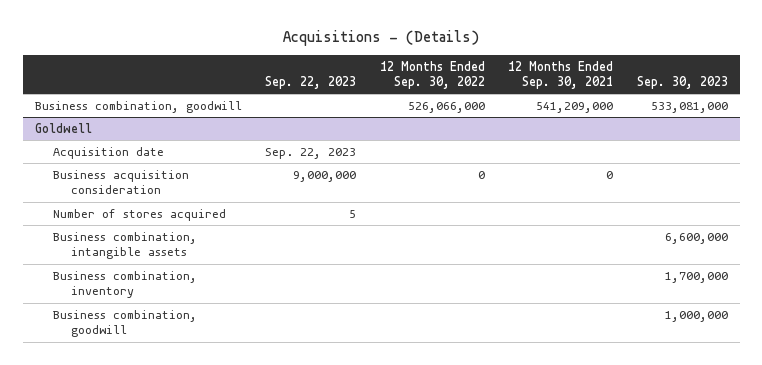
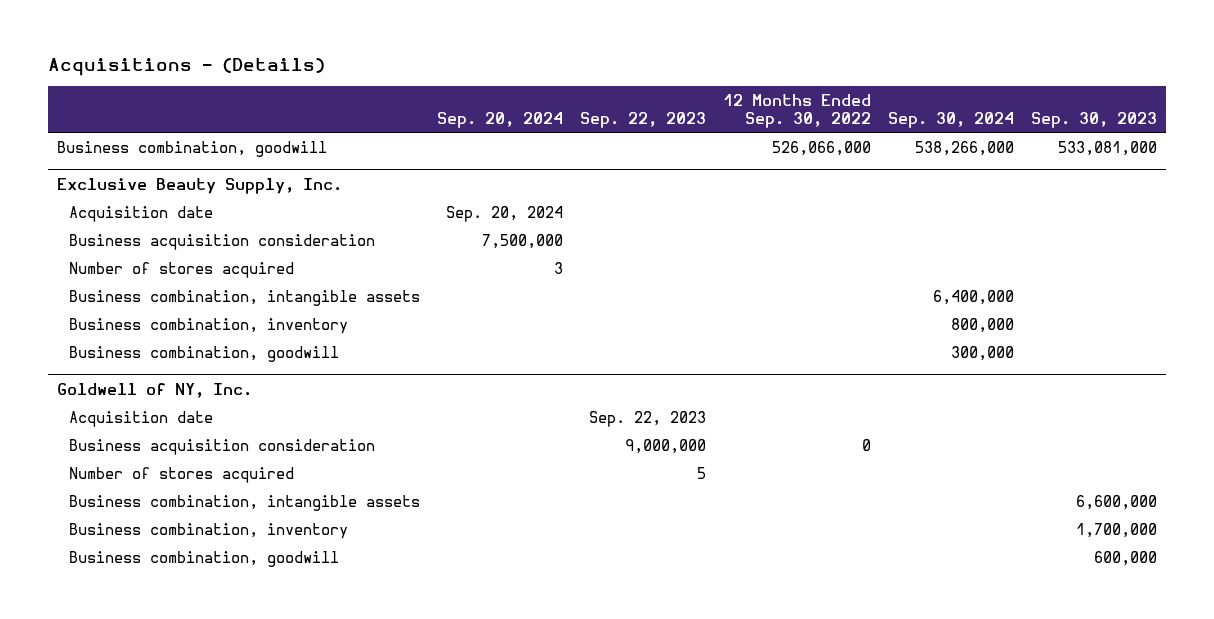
[508,60,614,90] 12 Months Ended Sep. 30, 2021 -> none
none -> [436,111,563,128] Sep. 20, 2024
none -> [888,111,1015,128] Sep. 30, 2024
none -> [56,177,342,194] Exclusive Beauty Supply, Inc.
none -> [68,205,213,222] Acquisition date
none -> [68,233,375,250] Business acquisition consideration
none -> [68,261,294,278] Number of stores acquired
none -> [68,289,420,306] Business combination, intangible assets
none -> [68,317,348,334] Business combination, inventory
none -> [68,345,339,362] Business combination, goodwill
[34,122,92,133] Goldwell -> [56,382,252,398] Goldwell of NY, Inc.
[664,310,728,322] 1,000,000 -> [1094,550,1158,566] 600,000

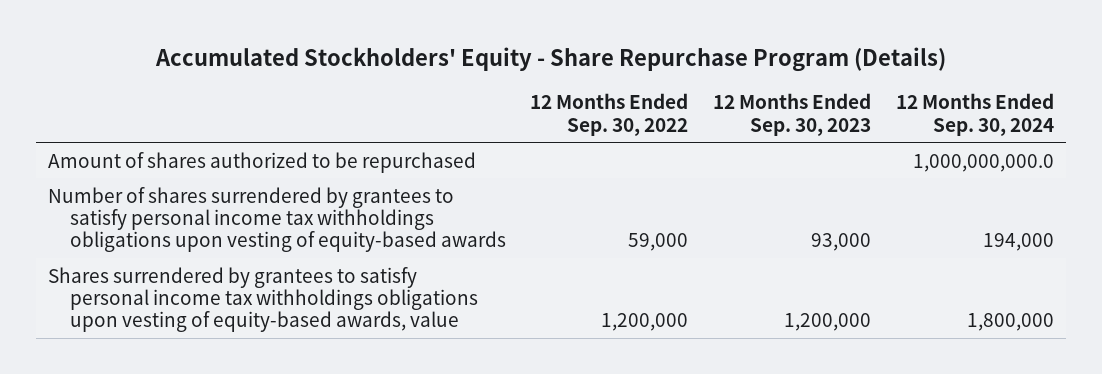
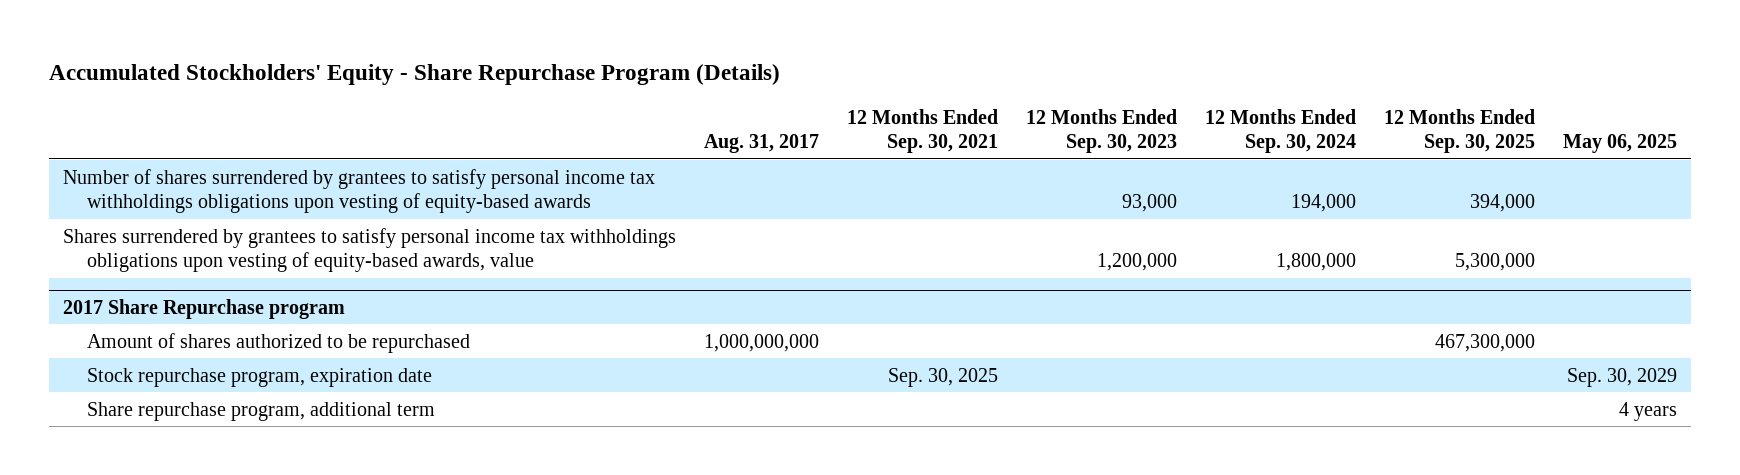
[530,93,689,136] 12 Months Ended Sep. 30, 2022 -> none
none -> [703,134,819,154] Aug. 31, 2017
none -> [846,108,998,154] 12 Months Ended Sep. 30, 2021
none -> [1384,108,1536,154] 12 Months Ended Sep. 30, 2025
none -> [1563,134,1678,154] May 06, 2025
[48,151,477,173] Amount of shares authorized to be repurchased -> none
none -> [62,298,345,319] 2017 Share Repurchase program
none -> [86,332,470,353] Amount of shares authorized to be repurchased
none -> [86,367,432,387] Stock repurchase program, expiration date
none -> [86,401,435,421] Share repurchase program, additional term

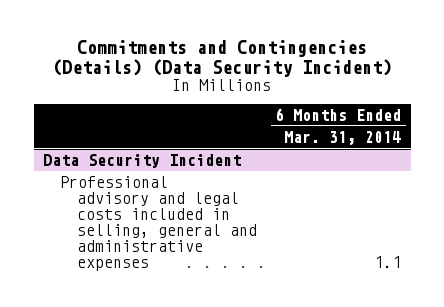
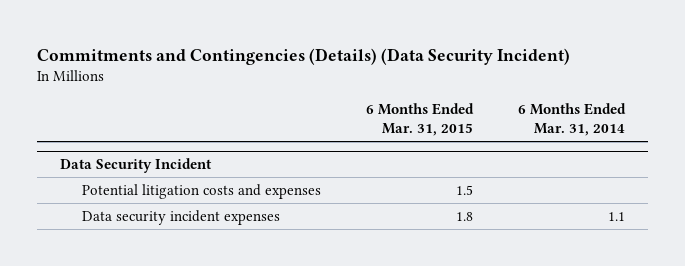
none -> [365,103,474,136] 6 Months Ended Mar. 31, 2015
none -> [81,184,321,200] Potential litigation costs and expenses
[60,175,258,271] Professional advisory and legal costs included in selling, general and administrative expenses -> [81,210,280,226] Data security incident expenses

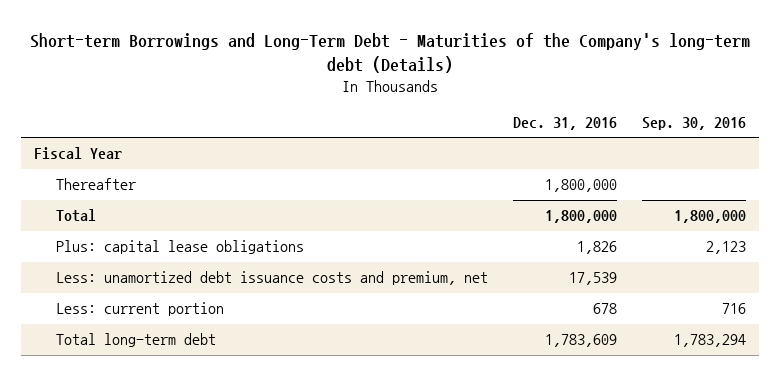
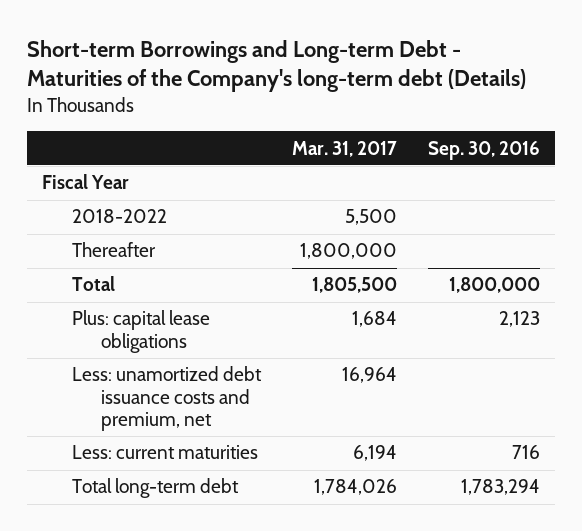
[30,32,751,73] Short-term Borrowings and Long-Term Debt - Maturities of the Company's long-term debt (Details) -> [26,39,526,93] Short-term Borrowings and Long-term Debt - Maturities of the Company's long-term debt (Details)
[513,116,618,130] Dec. 31, 2016 -> none
none -> [291,140,397,157] Mar. 31, 2017
none -> [71,209,167,224] 2018-2022
[56,302,225,317] Less: current portion -> [71,445,258,460] Less: current maturities

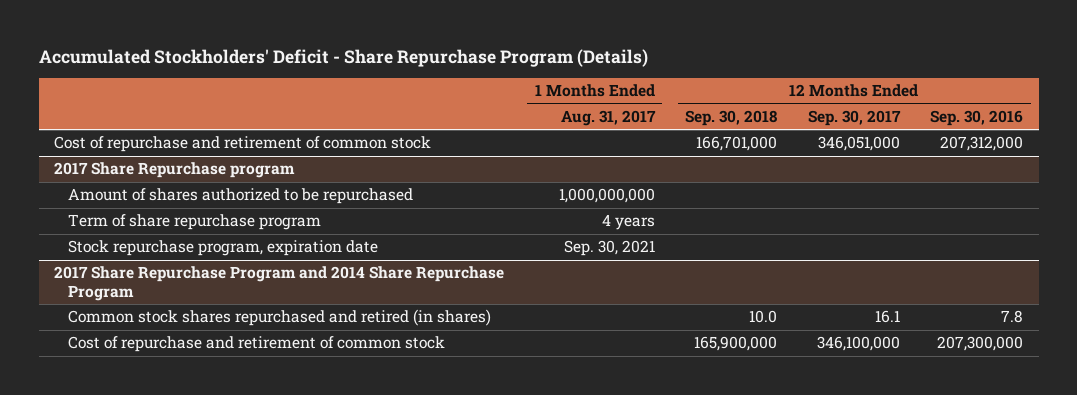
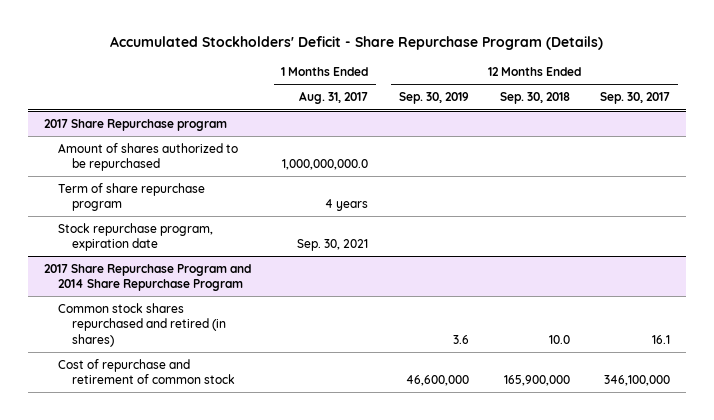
[930,110,1024,127] Sep. 30, 2016 -> none
none -> [398,92,469,105] Sep. 30, 2019
[53,136,431,153] Cost of repurchase and retirement of common stock -> none
[558,188,655,204] 1,000,000,000 -> [282,159,369,171] 1,000,000,000.0

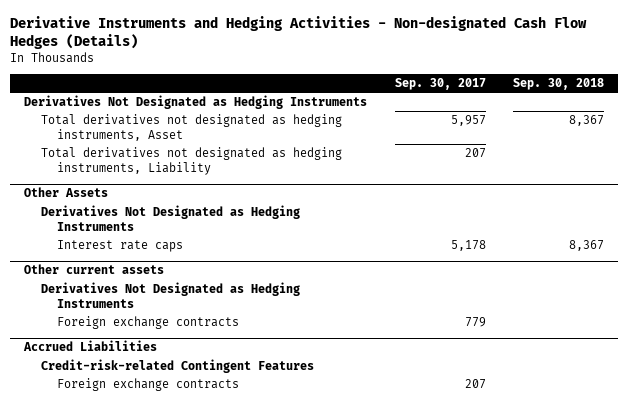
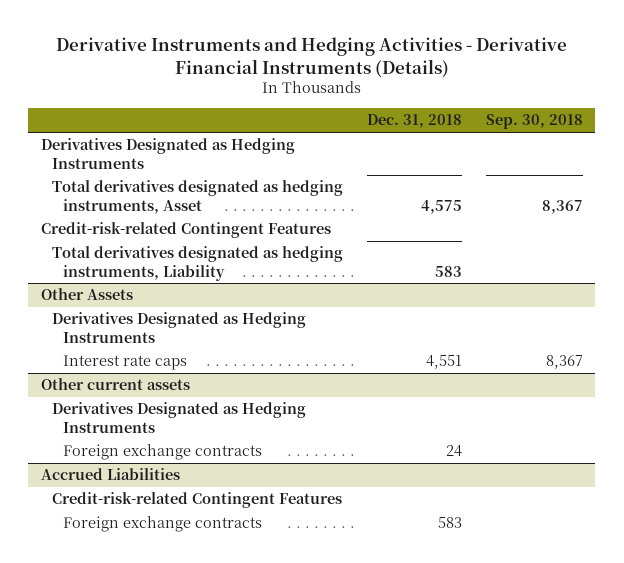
[10,16,588,50] Derivative Instruments and Hedging Activities - Non-designated Cash Flow Hedges (Details) -> [55,37,567,78] Derivative Instruments and Hedging Activities - Derivative Financial Instruments (Details)
[394,77,486,90] Sep. 30, 2017 -> none
none -> [367,114,463,129] Dec. 31, 2018
[24,95,368,110] Derivatives Not Designated as Hedging Instruments -> [40,138,295,169] Derivatives Designated as Hedging Instruments
[40,114,342,141] Total derivatives not designated as hedging instruments, Asset -> [51,180,343,214] Total derivatives designated as hedging instruments, Asset
none -> [40,222,331,239] Credit-risk-related Contingent Features
[40,147,342,175] Total derivatives not designated as hedging instruments, Liability -> [51,246,343,281] Total derivatives designated as hedging instruments, Liability
[40,205,300,231] Derivatives Not Designated as Hedging Instruments -> [51,312,306,343] Derivatives Designated as Hedging Instruments
[40,282,300,308] Derivatives Not Designated as Hedging Instruments -> [51,402,306,433] Derivatives Designated as Hedging Instruments

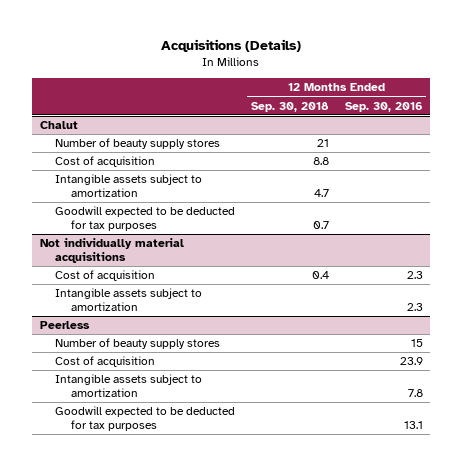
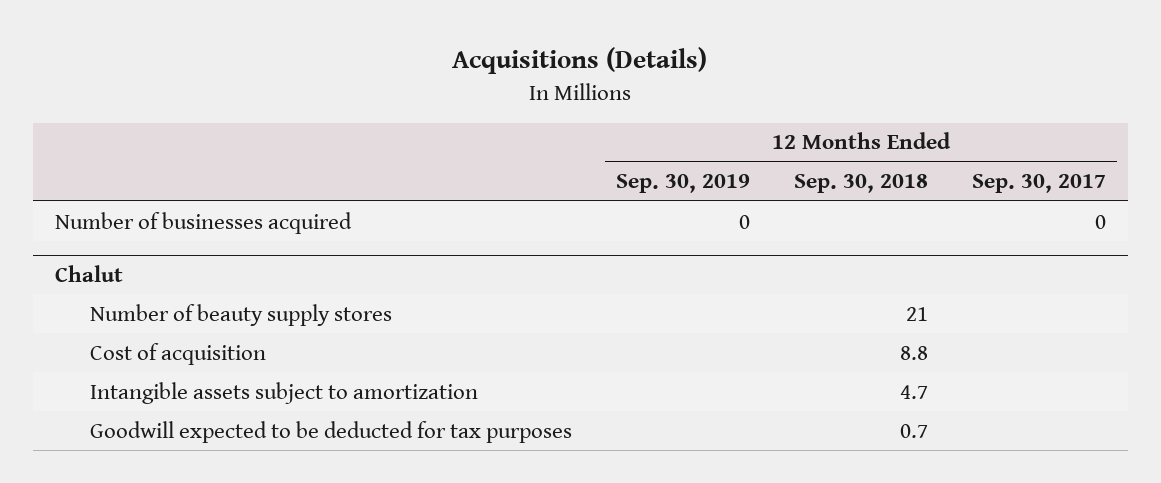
[344,101,423,112] Sep. 30, 2016 -> none
none -> [616,174,751,194] Sep. 30, 2019
none -> [972,174,1107,194] Sep. 30, 2017
none -> [54,211,352,234] Number of businesses acquired
[39,238,184,263] Not individually material acquisitions -> none
[55,270,156,282] Cost of acquisition -> none
[55,288,203,311] Intangible assets subject to amortization -> none
[39,321,90,330] Peerless -> none
[55,338,221,350] Number of beauty supply stores -> none
[55,356,156,368] Cost of acquisition -> none
[55,374,203,397] Intangible assets subject to amortization -> none
[55,406,236,431] Goodwill expected to be deducted for tax purposes -> none

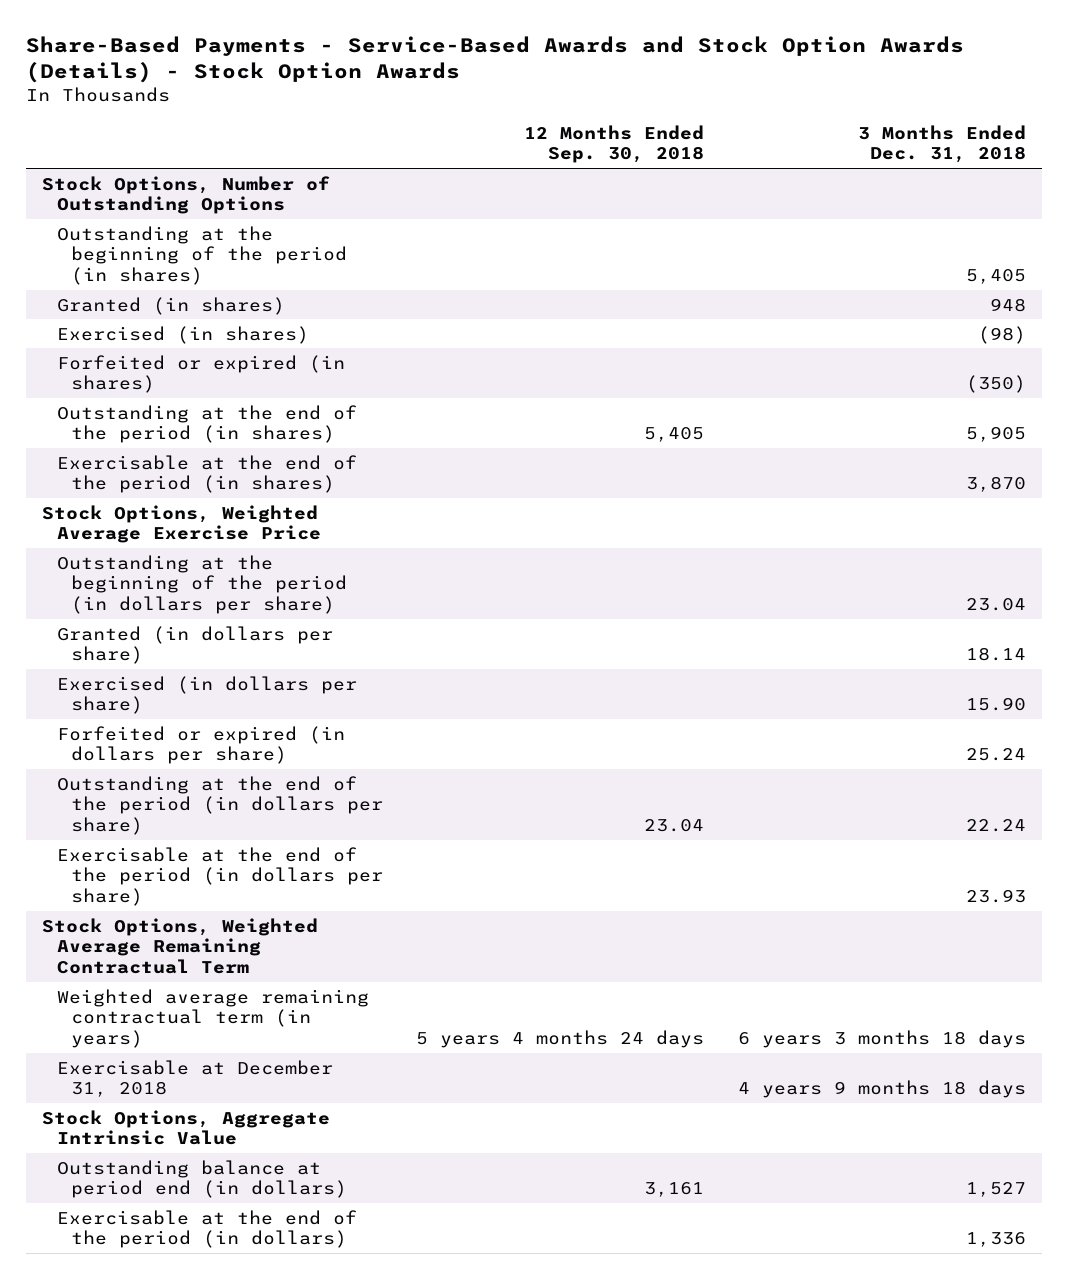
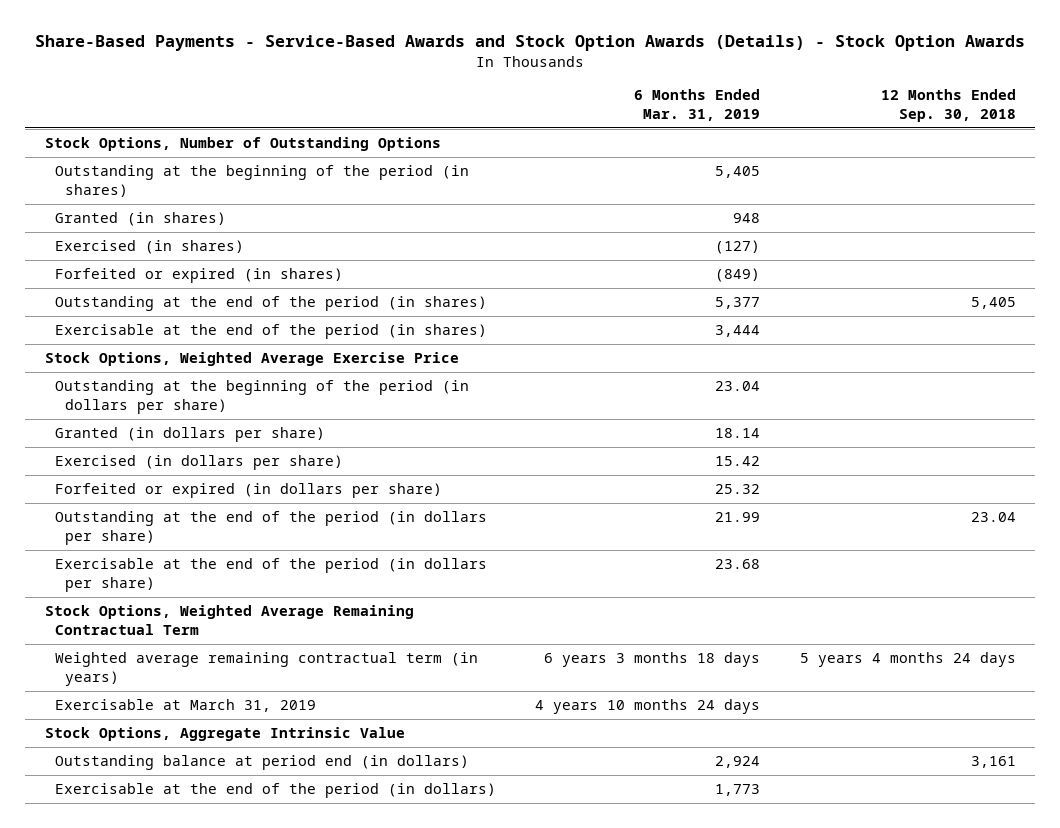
[857,124,1026,164] 3 Months Ended Dec. 31, 2018 -> none
none -> [634,89,761,121] 6 Months Ended Mar. 31, 2019
[56,1059,333,1098] Exercisable at December 31, 2018 -> [54,699,316,713] Exercisable at March 31, 2019

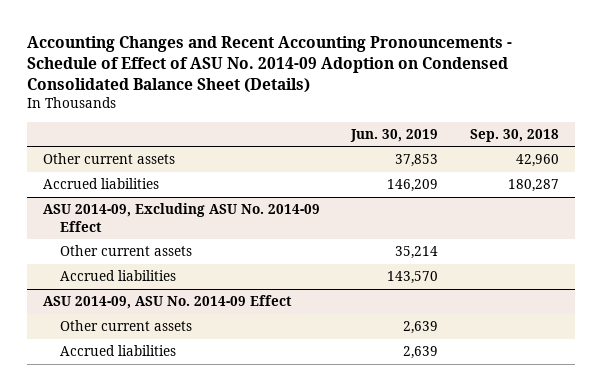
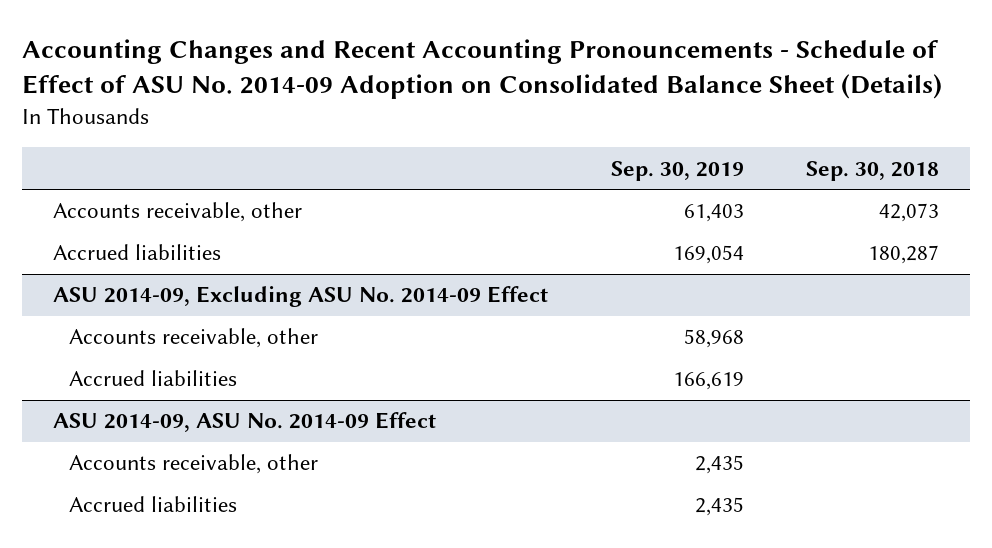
[26,35,512,93] Accounting Changes and Recent Accounting Pronouncements - Schedule of Effect of ASU No. 2014-09 Adoption on Condensed Consolidated Balance Sheet (Details) -> [22,38,943,100] Accounting Changes and Recent Accounting Pronouncements - Schedule of Effect of ASU No. 2014-09 Adoption on Consolidated Balance Sheet (Details)
[350,128,439,142] Jun. 30, 2019 -> none
none -> [610,160,744,181] Sep. 30, 2019
[42,153,175,165] Other current assets -> none
none -> [53,202,303,223] Accounts receivable, other
[59,245,192,257] Other current assets -> none
none -> [69,328,319,349] Accounts receivable, other
[59,320,192,332] Other current assets -> none
none -> [69,454,319,475] Accounts receivable, other

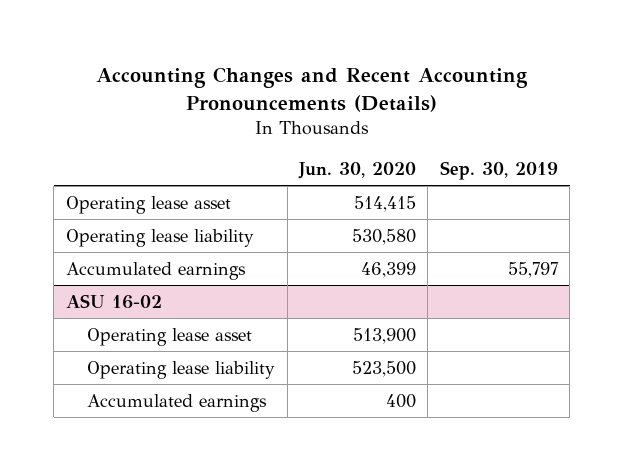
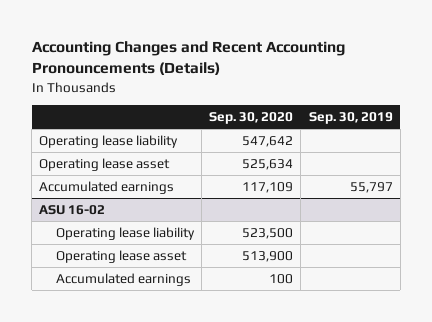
[297,161,416,179] Jun. 30, 2020 -> none
none -> [209,112,294,125] Sep. 30, 2020
[65,195,231,214] Operating lease asset -> [39,158,171,172] Operating lease asset
[87,327,253,346] Operating lease asset -> [55,250,187,264] Operating lease asset

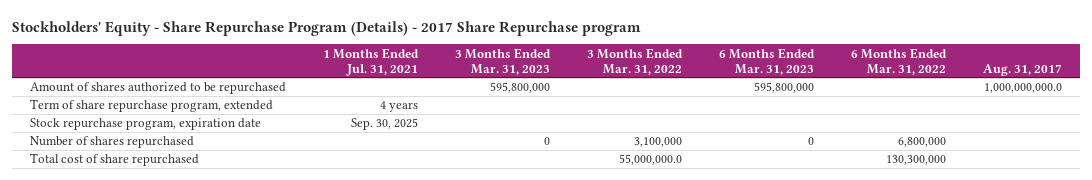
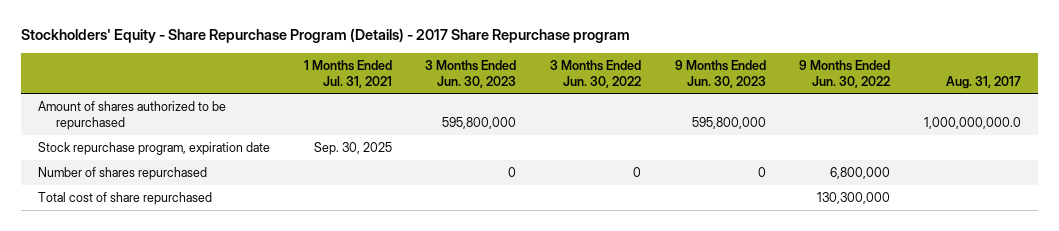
[455,47,552,75] 3 Months Ended Mar. 31, 2023 -> none
[587,47,684,75] 3 Months Ended Mar. 31, 2022 -> none
[718,47,815,75] 6 Months Ended Mar. 31, 2023 -> none
[850,47,947,75] 6 Months Ended Mar. 31, 2022 -> none
none -> [425,59,517,88] 3 Months Ended Jun. 30, 2023
none -> [549,59,641,88] 3 Months Ended Jun. 30, 2022
none -> [674,59,766,88] 9 Months Ended Jun. 30, 2023
none -> [799,59,891,88] 9 Months Ended Jun. 30, 2022
[30,99,274,113] Term of share repurchase program, extended -> none

